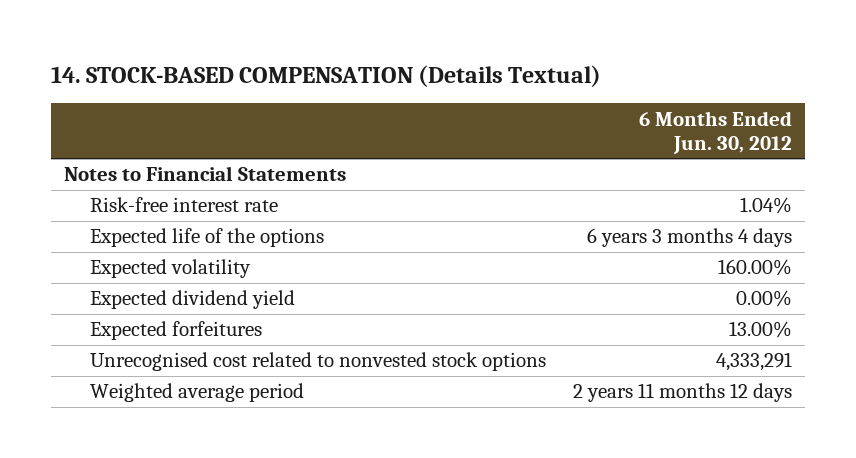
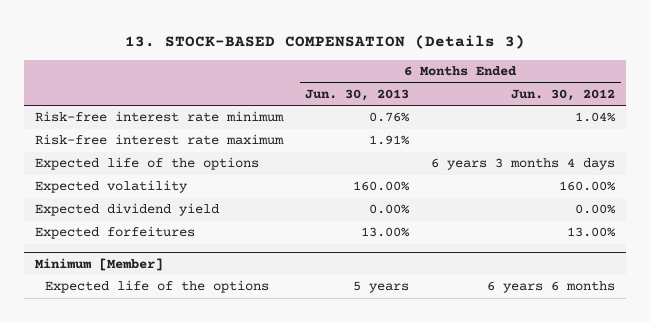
[50,64,601,87] 14. STOCK-BASED COMPENSATION (Details Textual) -> [125,34,526,49] 13. STOCK-BASED COMPENSATION (Details 3)
none -> [305,88,410,101] Jun. 30, 2013
[64,166,347,182] Notes to Financial Statements -> none
[89,197,278,213] Risk-free interest rate -> [35,111,285,123] Risk-free interest rate minimum
none -> [35,134,285,146] Risk-free interest rate maximum
[89,352,546,372] Unrecognised cost related to nonvested stock options -> none
[89,383,304,403] Weighted average period -> none
none -> [35,257,164,271] Minimum [Member]
none -> [45,280,270,294] Expected life of the options

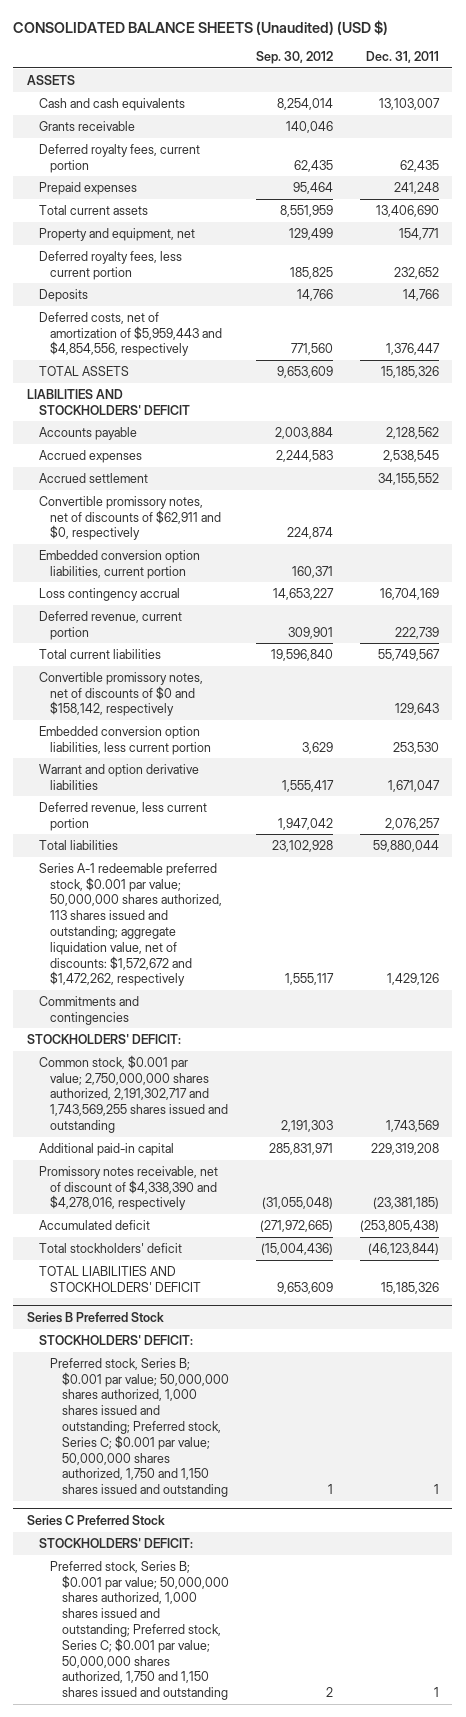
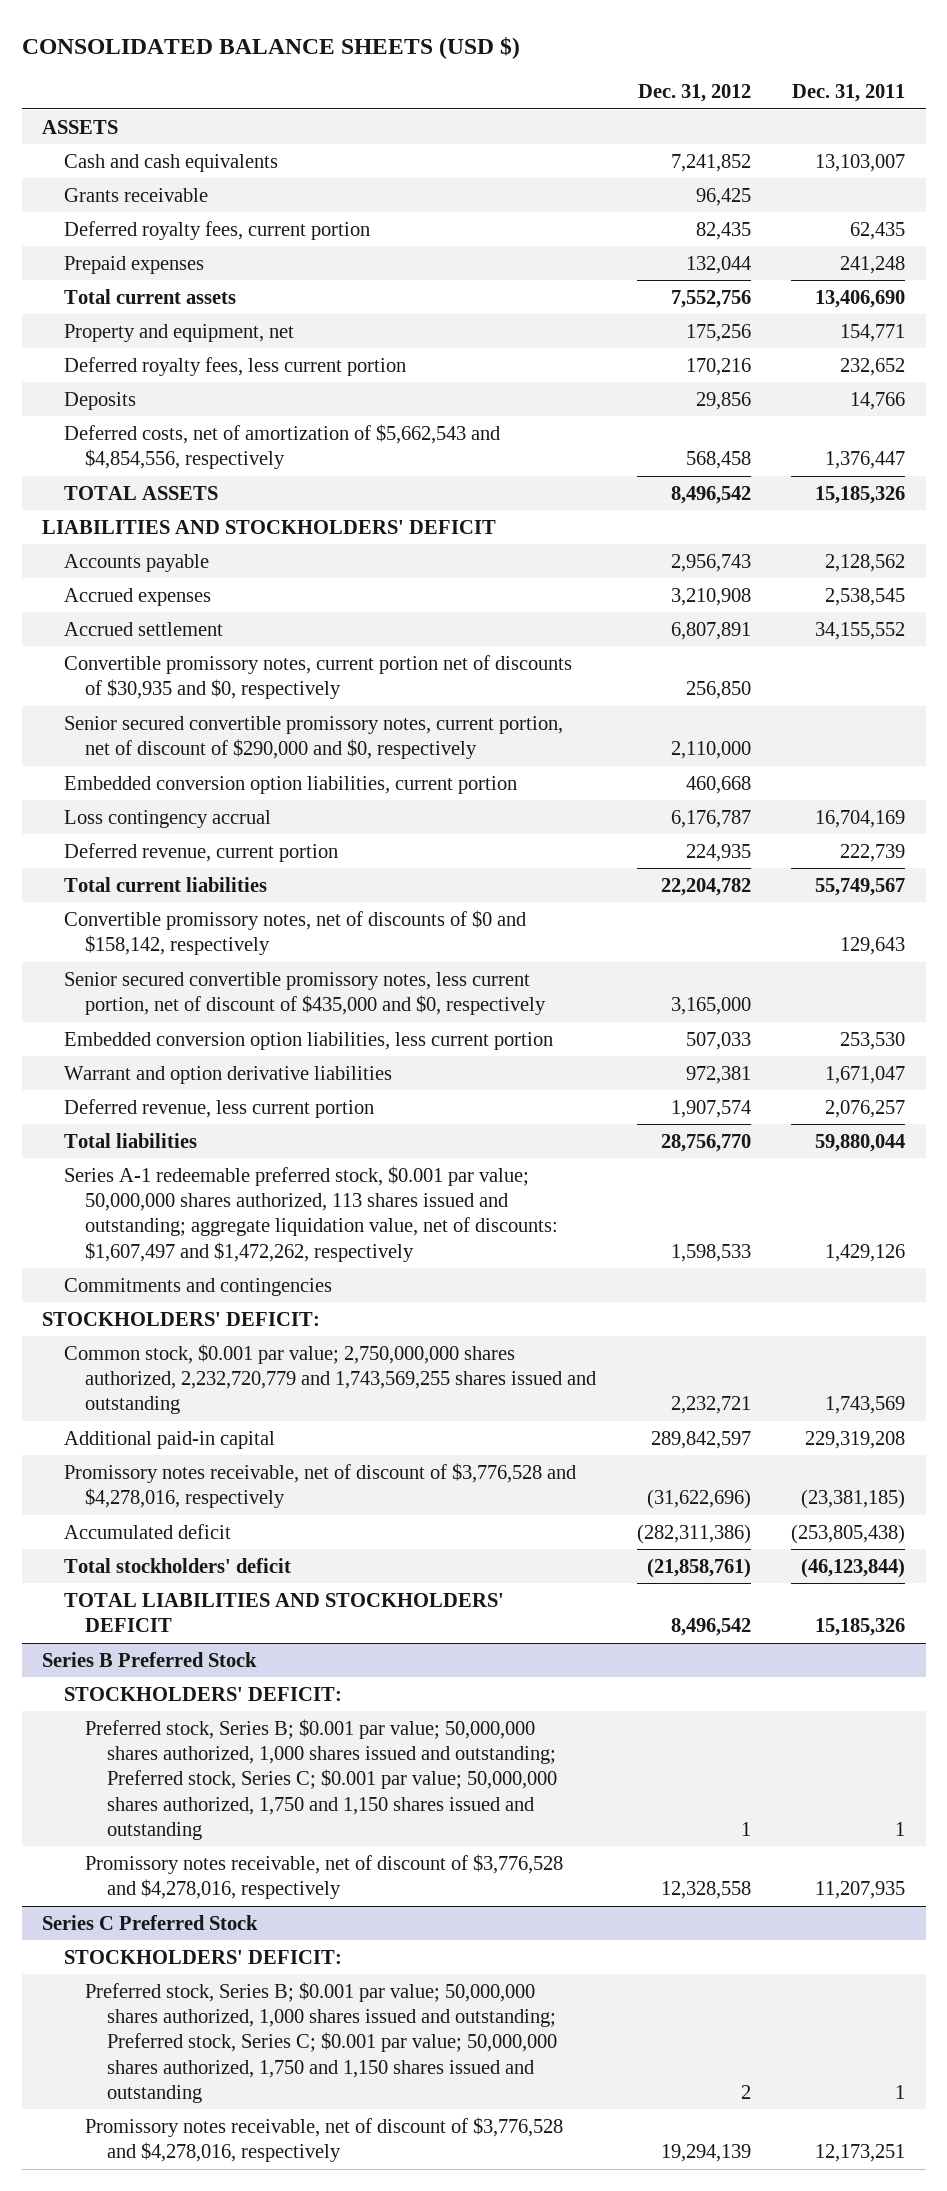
[13,19,389,35] CONSOLIDATED BALANCE SHEETS (Unaudited) (USD $) -> [21,36,520,59] CONSOLIDATED BALANCE SHEETS (USD $)
[256,50,334,64] Sep. 30, 2012 -> none
none -> [637,84,751,103] Dec. 31, 2012
[38,311,223,357] Deferred costs, net of amortization of $5,959,443 and $4,854,556, respectively -> [63,423,500,470] Deferred costs, net of amortization of $5,662,543 and $4,854,556, respectively
[38,495,222,541] Convertible promissory notes, net of discounts of $62,911 and $0, respectively -> [63,654,572,700] Convertible promissory notes, current portion net of discounts of $30,935 and $0, respectively
none -> [63,715,563,760] Senior secured convertible promissory notes, current portion, net of discount of $290,000 and $0, respectively
none -> [63,971,547,1016] Senior secured convertible promissory notes, less current portion, net of discount of $435,000 and $0, respectively
[38,862,223,987] Series A-1 redeemable preferred stock, $0.001 par value; 50,000,000 shares authorized, 113 shares issued and outstanding; aggregate liquidation value, net of discounts: $1,572,672 and $1,472,262, respectively -> [63,1165,559,1262] Series A-1 redeemable preferred stock, $0.001 par value; 50,000,000 shares authorized, 113 shares issued and outstanding; aggregate liquidation value, net of discounts: $1,607,497 and $1,472,262, respectively
[38,1054,229,1133] Common stock, $0.001 par value; 2,750,000,000 shares authorized, 2,191,302,717 and 1,743,569,255 shares issued and outstanding -> [63,1343,597,1415] Common stock, $0.001 par value; 2,750,000,000 shares authorized, 2,232,720,779 and 1,743,569,255 shares issued and outstanding
[38,1165,218,1211] Promissory notes receivable, net of discount of $4,338,390 and $4,278,016, respectively -> [63,1462,576,1509] Promissory notes receivable, net of discount of $3,776,528 and $4,278,016, respectively
none -> [85,1853,564,1900] Promissory notes receivable, net of discount of $3,776,528 and $4,278,016, respectively
none -> [85,2116,564,2163] Promissory notes receivable, net of discount of $3,776,528 and $4,278,016, respectively

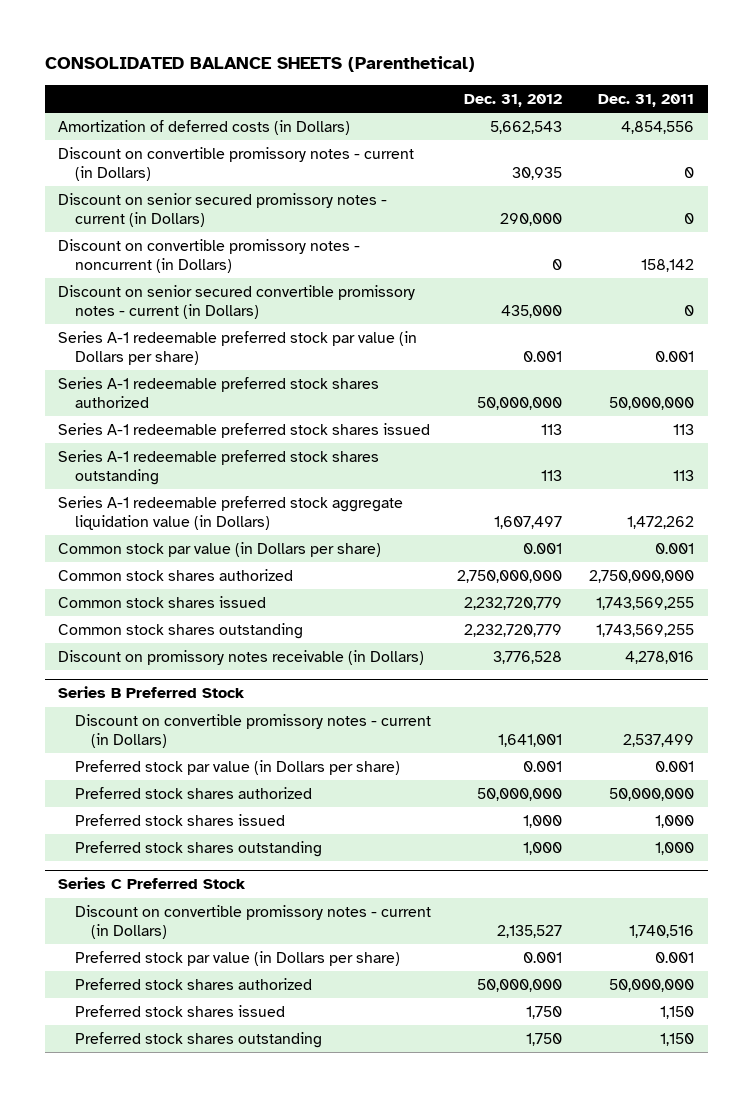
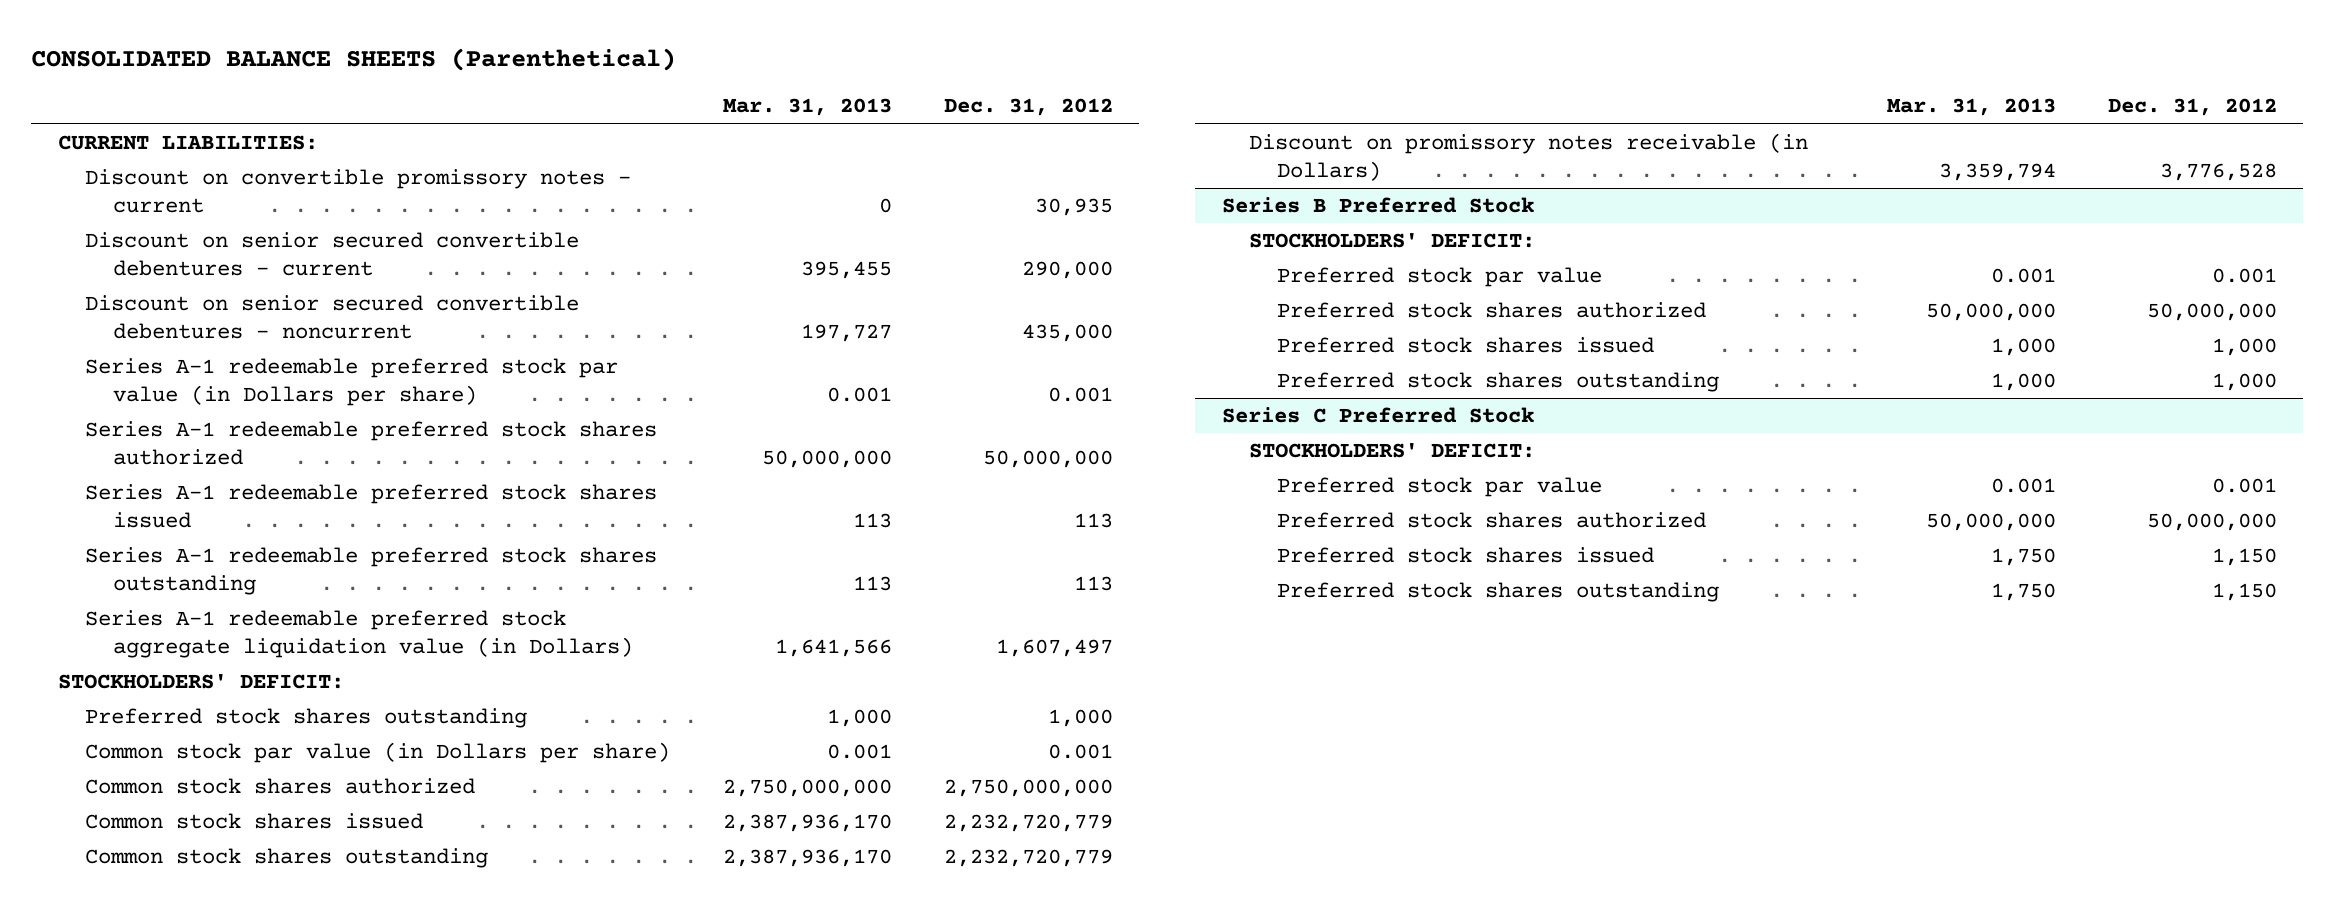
[598,93,695,107] Dec. 31, 2011 -> none
none -> [722,98,892,117] Mar. 31, 2013
[58,119,351,135] Amortization of deferred costs (in Dollars) -> none
[58,192,388,227] Discount on senior secured promissory notes - current (in Dollars) -> none
none -> [57,135,318,151] CURRENT LIABILITIES:
[58,146,415,181] Discount on convertible promissory notes - current (in Dollars) -> [85,169,632,213] Discount on convertible promissory notes - current
[58,238,361,273] Discount on convertible promissory notes - noncurrent (in Dollars) -> [85,232,580,276] Discount on senior secured convertible debentures - current
[552,258,563,270] 0 -> [1022,260,1114,279] 290,000
[58,284,416,319] Discount on senior secured convertible promissory notes - current (in Dollars) -> [85,295,580,339] Discount on senior secured convertible debentures - noncurrent
none -> [57,674,344,690] STOCKHOLDERS' DEFICIT:
none -> [85,708,528,729] Preferred stock shares outstanding
[74,713,431,748] Discount on convertible promissory notes - current (in Dollars) -> none
none -> [1249,233,1536,249] STOCKHOLDERS' DEFICIT:
[74,759,400,775] Preferred stock par value (in Dollars per share) -> [1277,267,1603,288] Preferred stock par value
[74,904,431,939] Discount on convertible promissory notes - current (in Dollars) -> none
none -> [1249,443,1536,459] STOCKHOLDERS' DEFICIT:
[74,950,400,966] Preferred stock par value (in Dollars per share) -> [1277,477,1603,498] Preferred stock par value
[526,1005,563,1019] 1,750 -> [2212,548,2278,567] 1,150
[526,1032,563,1046] 1,750 -> [2212,583,2278,602] 1,150

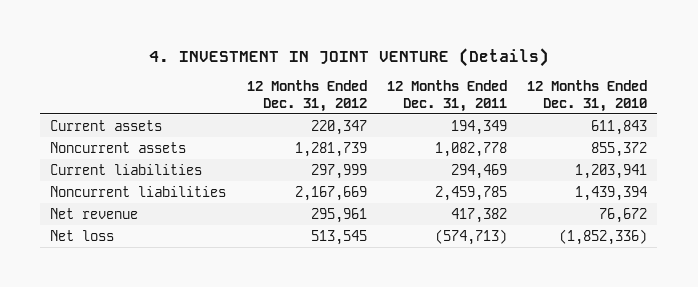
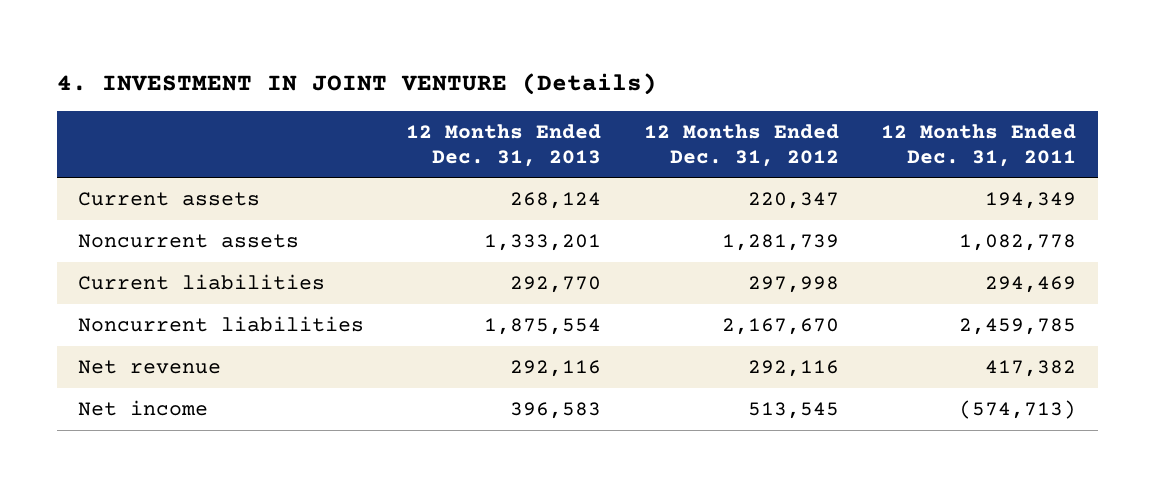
[527,80,648,112] 12 Months Ended Dec. 31, 2010 -> none
none -> [406,123,602,167] 12 Months Ended Dec. 31, 2013
[310,163,367,179] 297,999 -> [747,275,839,293] 297,998
[294,185,367,201] 2,167,669 -> [721,317,839,335] 2,167,670
[310,207,367,223] 295,961 -> [747,359,839,377] 292,116
[50,229,115,241] Net loss -> [77,399,208,416] Net income

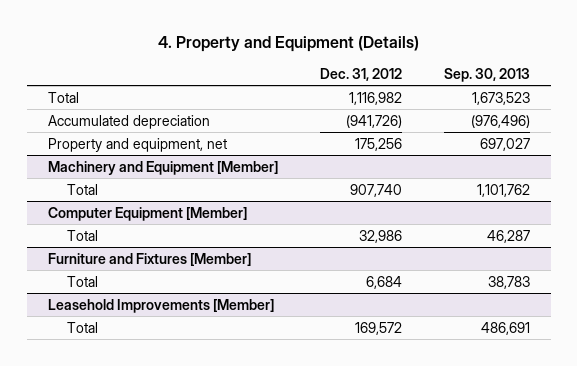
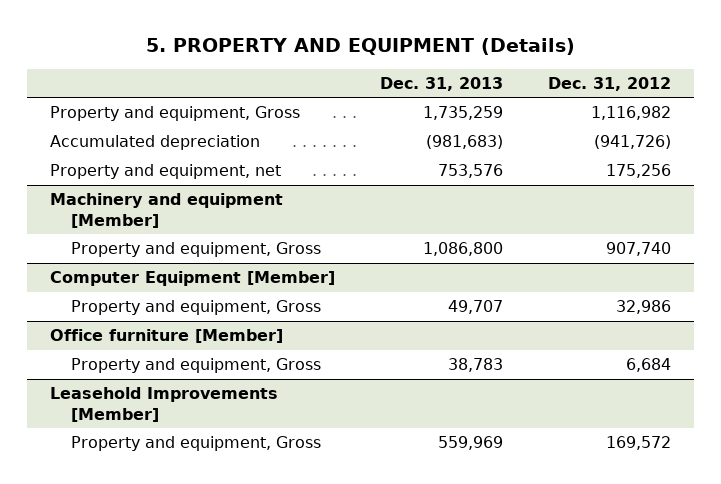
[157,36,419,53] 4. Property and Equipment (Details) -> [146,38,576,56] 5. PROPERTY AND EQUIPMENT (Details)
[443,68,530,83] Sep. 30, 2013 -> none
none -> [379,76,503,91] Dec. 31, 2013
[47,91,79,103] Total -> [49,106,300,122] Property and equipment, Gross
[47,160,278,175] Machinery and Equipment [Member] -> [49,193,283,228] Machinery and equipment [Member]
[67,183,99,195] Total -> [70,242,321,258] Property and equipment, Gross
[47,252,251,266] Furniture and Fixtures [Member] -> none
[67,229,99,241] Total -> [70,300,321,316] Property and equipment, Gross
none -> [49,329,283,344] Office furniture [Member]
[67,275,99,287] Total -> [70,358,321,374] Property and equipment, Gross
[67,321,99,333] Total -> [70,436,321,452] Property and equipment, Gross

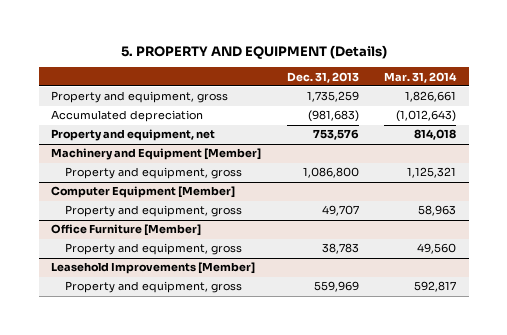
[548,76,672,91] Dec. 31, 2012 -> none
none -> [383,71,457,83] Mar. 31, 2014
[49,106,300,122] Property and equipment, Gross -> [51,91,229,104] Property and equipment, gross
[49,193,283,228] Machinery and equipment [Member] -> [51,148,262,161] Machinery and Equipment [Member]
[70,242,321,258] Property and equipment, Gross -> [65,167,243,180] Property and equipment, gross
[70,300,321,316] Property and equipment, Gross -> [65,205,243,218] Property and equipment, gross
[49,329,283,344] Office furniture [Member] -> [51,224,202,237] Office Furniture [Member]
[70,358,321,374] Property and equipment, Gross -> [65,243,243,256] Property and equipment, gross
[70,436,321,452] Property and equipment, Gross -> [65,281,243,294] Property and equipment, gross

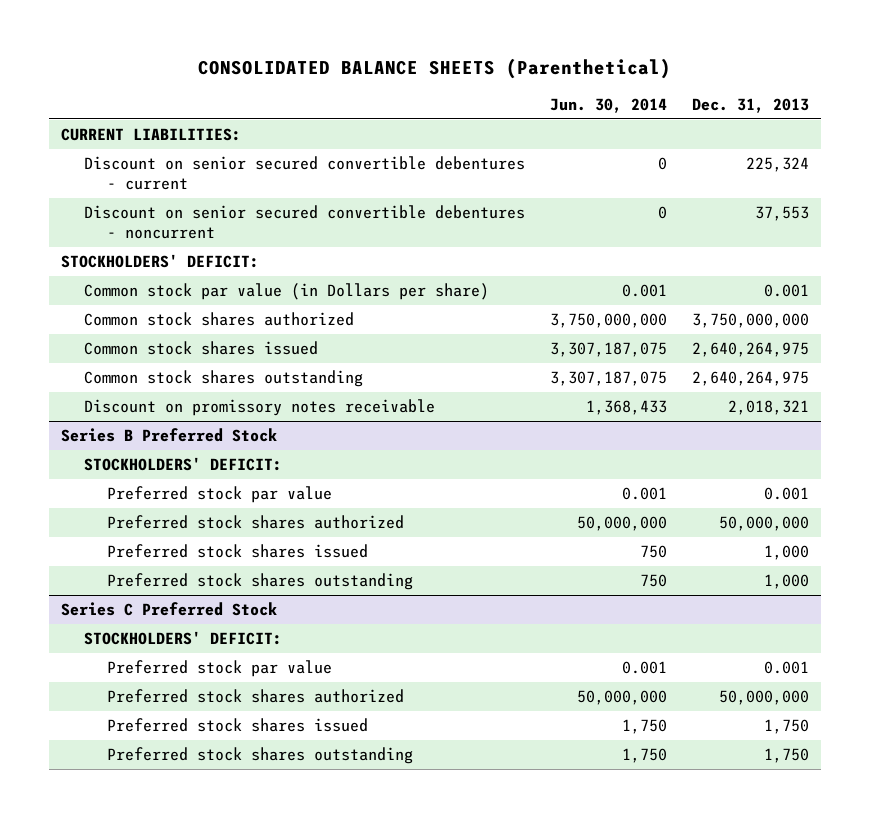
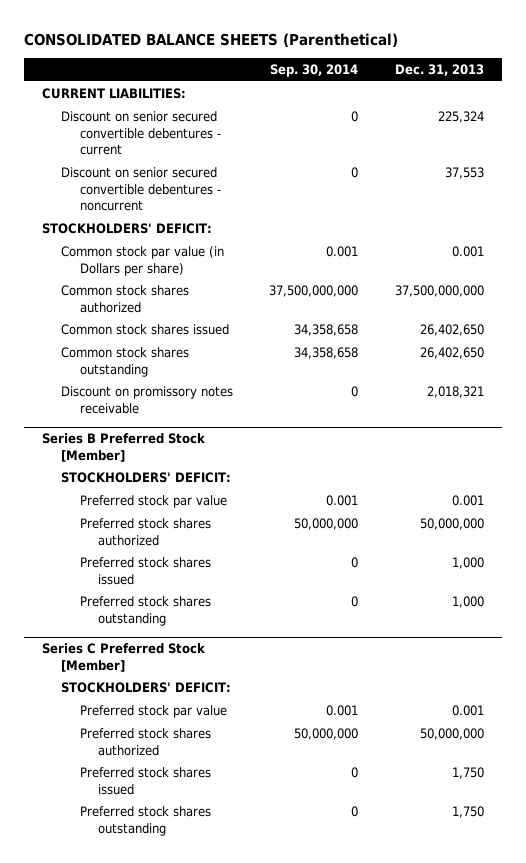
[549,98,667,114] Jun. 30, 2014 -> none
none -> [270,64,359,78] Sep. 30, 2014
[691,313,809,329] 3,750,000,000 -> [394,285,484,298] 37,500,000,000
[691,342,809,358] 2,640,264,975 -> [419,324,484,337] 26,402,650
[691,371,809,387] 2,640,264,975 -> [419,347,484,360] 26,402,650
[61,428,278,443] Series B Preferred Stock -> [42,433,206,462] Series B Preferred Stock [Member]
[61,602,278,617] Series C Preferred Stock -> [42,643,206,672] Series C Preferred Stock [Member]

